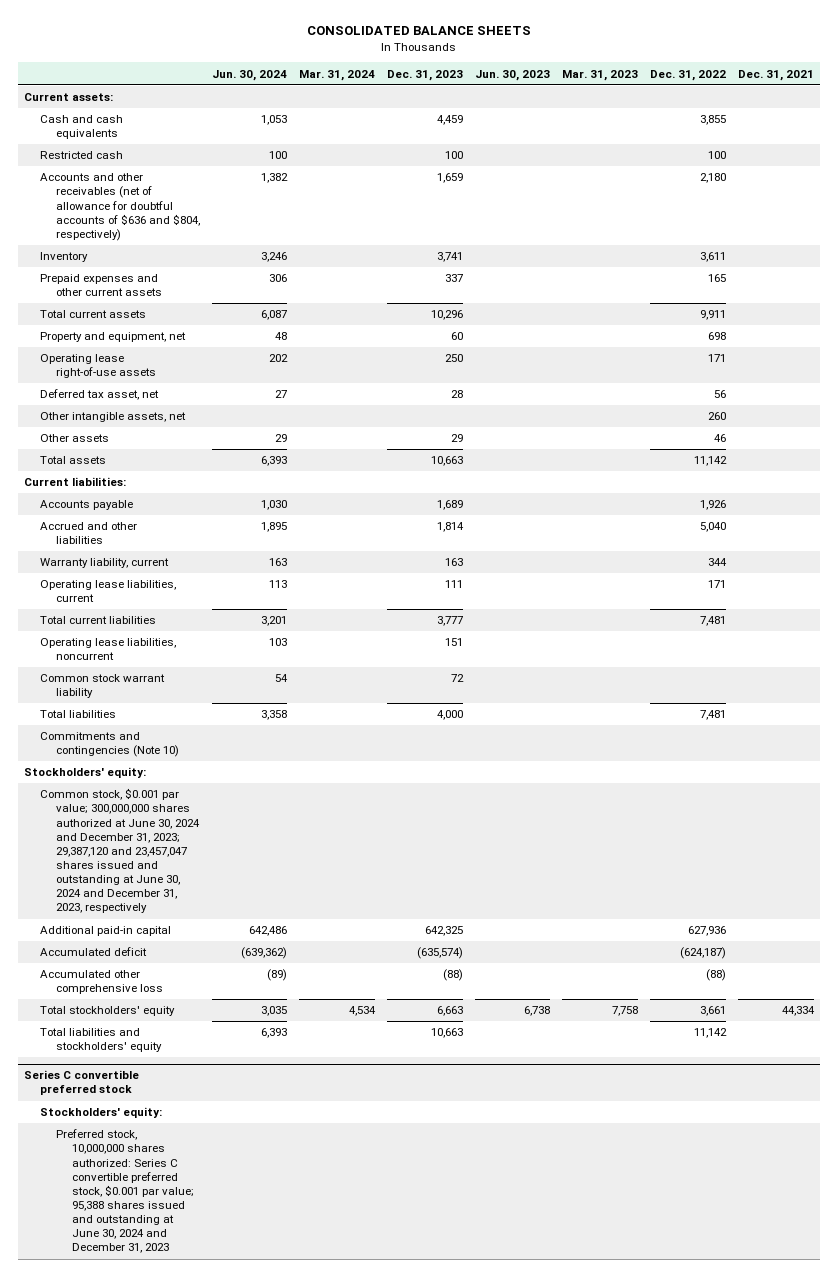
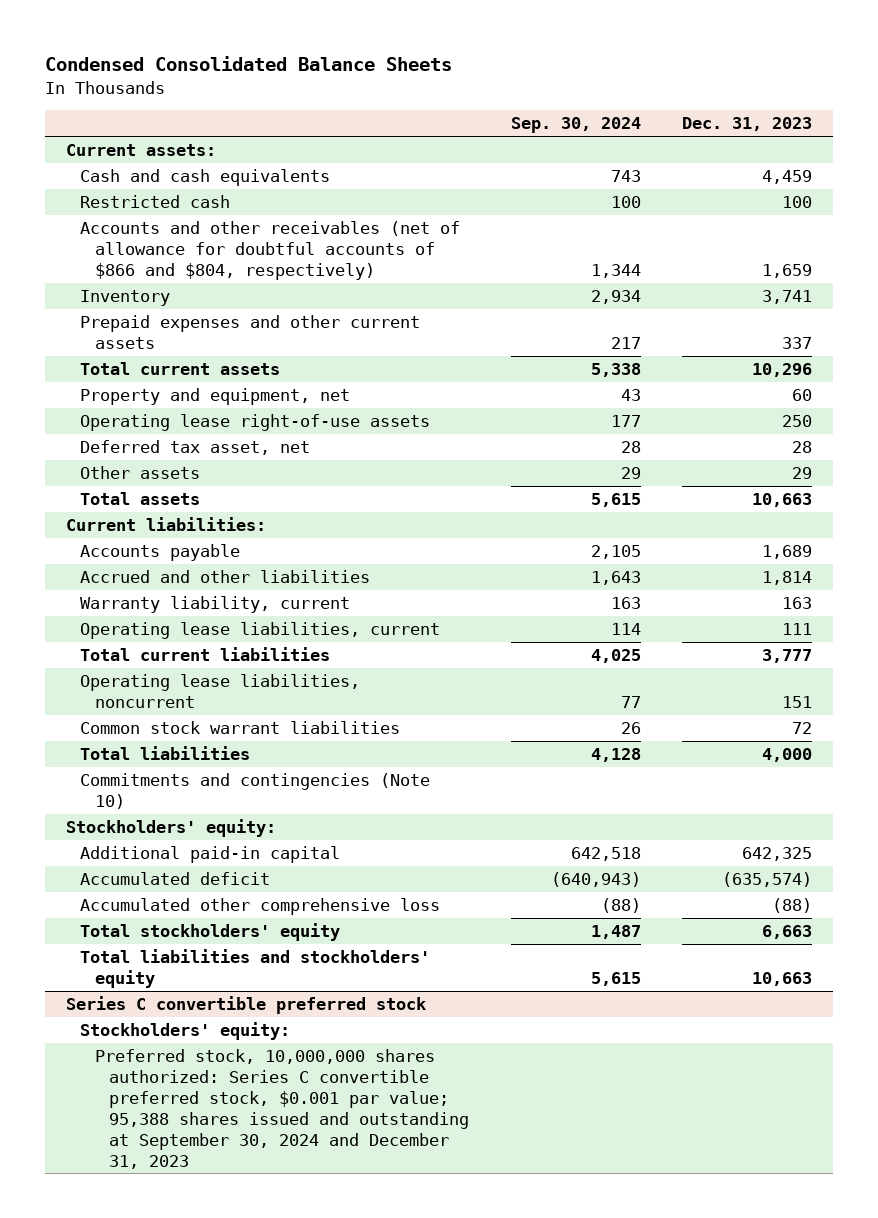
[306,26,531,36] CONSOLIDATED BALANCE SHEETS -> [45,56,453,72] Condensed Consolidated Balance Sheets
[212,69,288,81] Jun. 30, 2024 -> none
[299,69,376,81] Mar. 31, 2024 -> none
[475,69,551,81] Jun. 30, 2023 -> none
[562,69,639,81] Mar. 31, 2023 -> none
[650,69,727,81] Dec. 31, 2022 -> none
[738,69,815,81] Dec. 31, 2021 -> none
none -> [510,117,641,134] Sep. 30, 2024
[39,173,201,241] Accounts and other receivables (net of allowance for doubtful accounts of $636 and $804, respectively) -> [80,221,461,280] Accounts and other receivables (net of allowance for doubtful accounts of $866 and $804, respectively)
[39,412,186,423] Other intangible assets, net -> none
[39,674,165,699] Common stock warrant liability -> [80,721,401,735] Common stock warrant liabilities
[39,788,201,914] Common stock, $0.001 par value; 300,000,000 shares authorized at June 30, 2024 and December 31, 2023; 29,387,120 and 23,457,047 shares issued and outstanding at June 30, 2024 and December 31, 2023, respectively -> none
[56,1129,195,1254] Preferred stock, 10,000,000 shares authorized: Series C convertible preferred stock, $0.001 par value; 95,388 shares issued and outstanding at June 30, 2024 and December 31, 2023 -> [94,1049,470,1169] Preferred stock, 10,000,000 shares authorized: Series C convertible preferred stock, $0.001 par value; 95,388 shares issued and outstanding at September 30, 2024 and December 31, 2023

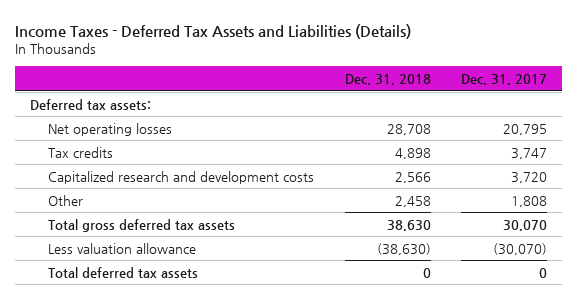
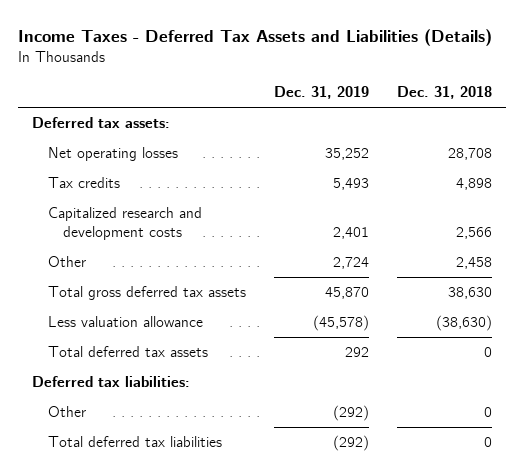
[461,74,548,86] Dec. 31, 2017 -> none
none -> [273,86,369,100] Dec. 31, 2019
none -> [32,376,191,388] Deferred tax liabilities:
none -> [47,406,86,418] Other
none -> [47,436,222,448] Total deferred tax liabilities

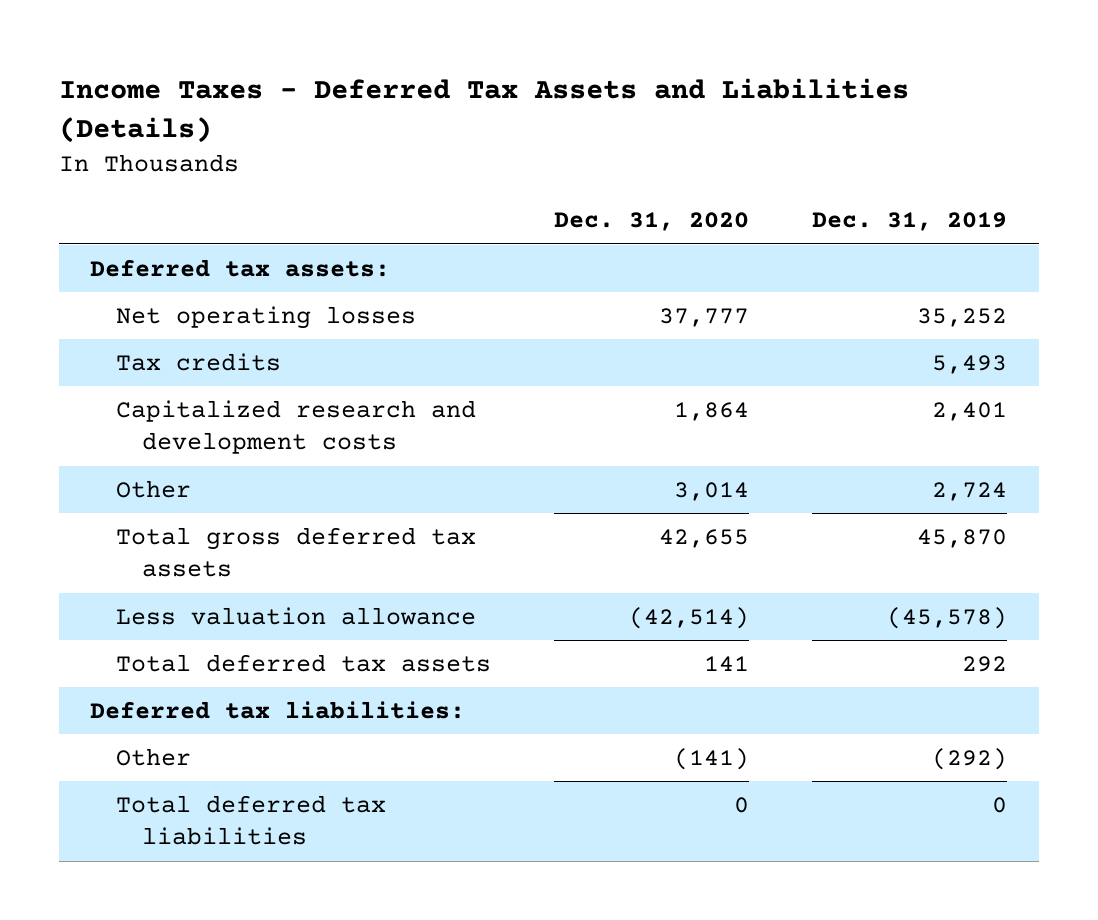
[397,86,493,100] Dec. 31, 2018 -> none
none -> [554,212,750,232] Dec. 31, 2020
[332,435,369,452] (292) -> [992,796,1008,813] 0

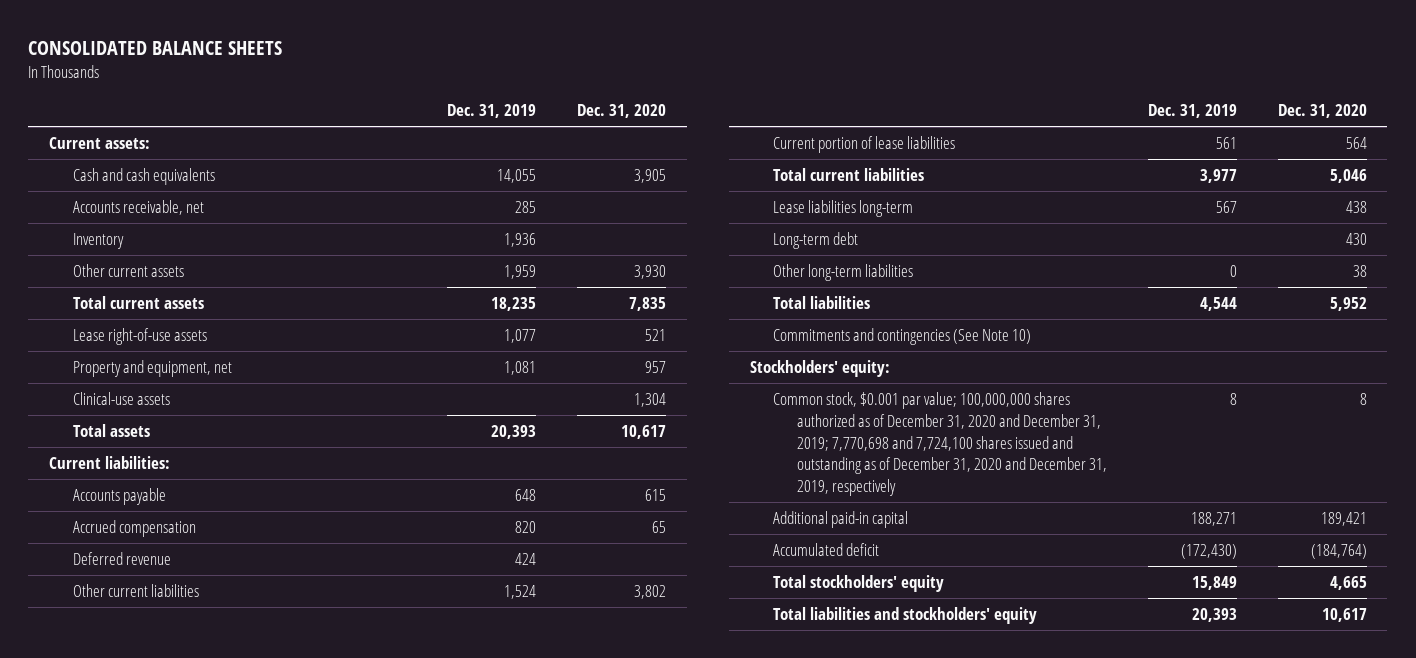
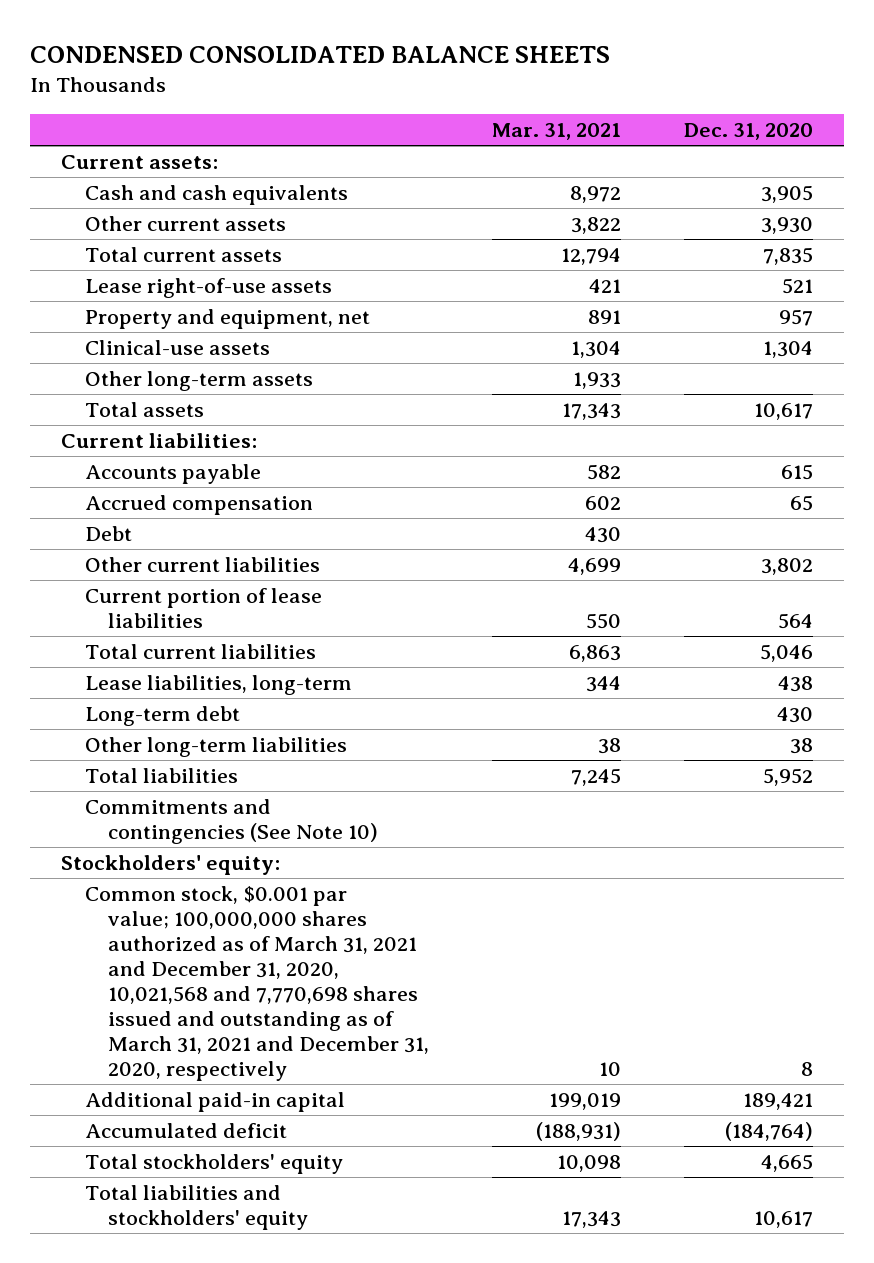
[28,40,283,55] CONSOLIDATED BALANCE SHEETS -> [29,46,610,64] CONDENSED CONSOLIDATED BALANCE SHEETS
[447,104,537,119] Dec. 31, 2019 -> none
none -> [492,123,622,141] Mar. 31, 2021
[72,200,204,216] Accounts receivable, net -> none
[72,233,124,250] Inventory -> none
none -> [84,370,313,391] Other long-term assets
[72,552,171,566] Deferred revenue -> none
none -> [84,525,132,541] Debt
[773,200,914,218] Lease liabilities long-term -> [84,674,352,695] Lease liabilities, long-term
[773,392,1108,497] Common stock, $0.001 par value; 100,000,000 shares authorized as of December 31, 2020 and December 31, 2019; 7,770,698 and 7,724,100 shares issued and outstanding as of December 31, 2020 and December 31, 2019, respectively -> [84,885,430,1082] Common stock, $0.001 par value; 100,000,000 shares authorized as of March 31, 2021 and December 31, 2020, 10,021,568 and 7,770,698 shares issued and outstanding as of March 31, 2021 and December 31, 2020, respectively

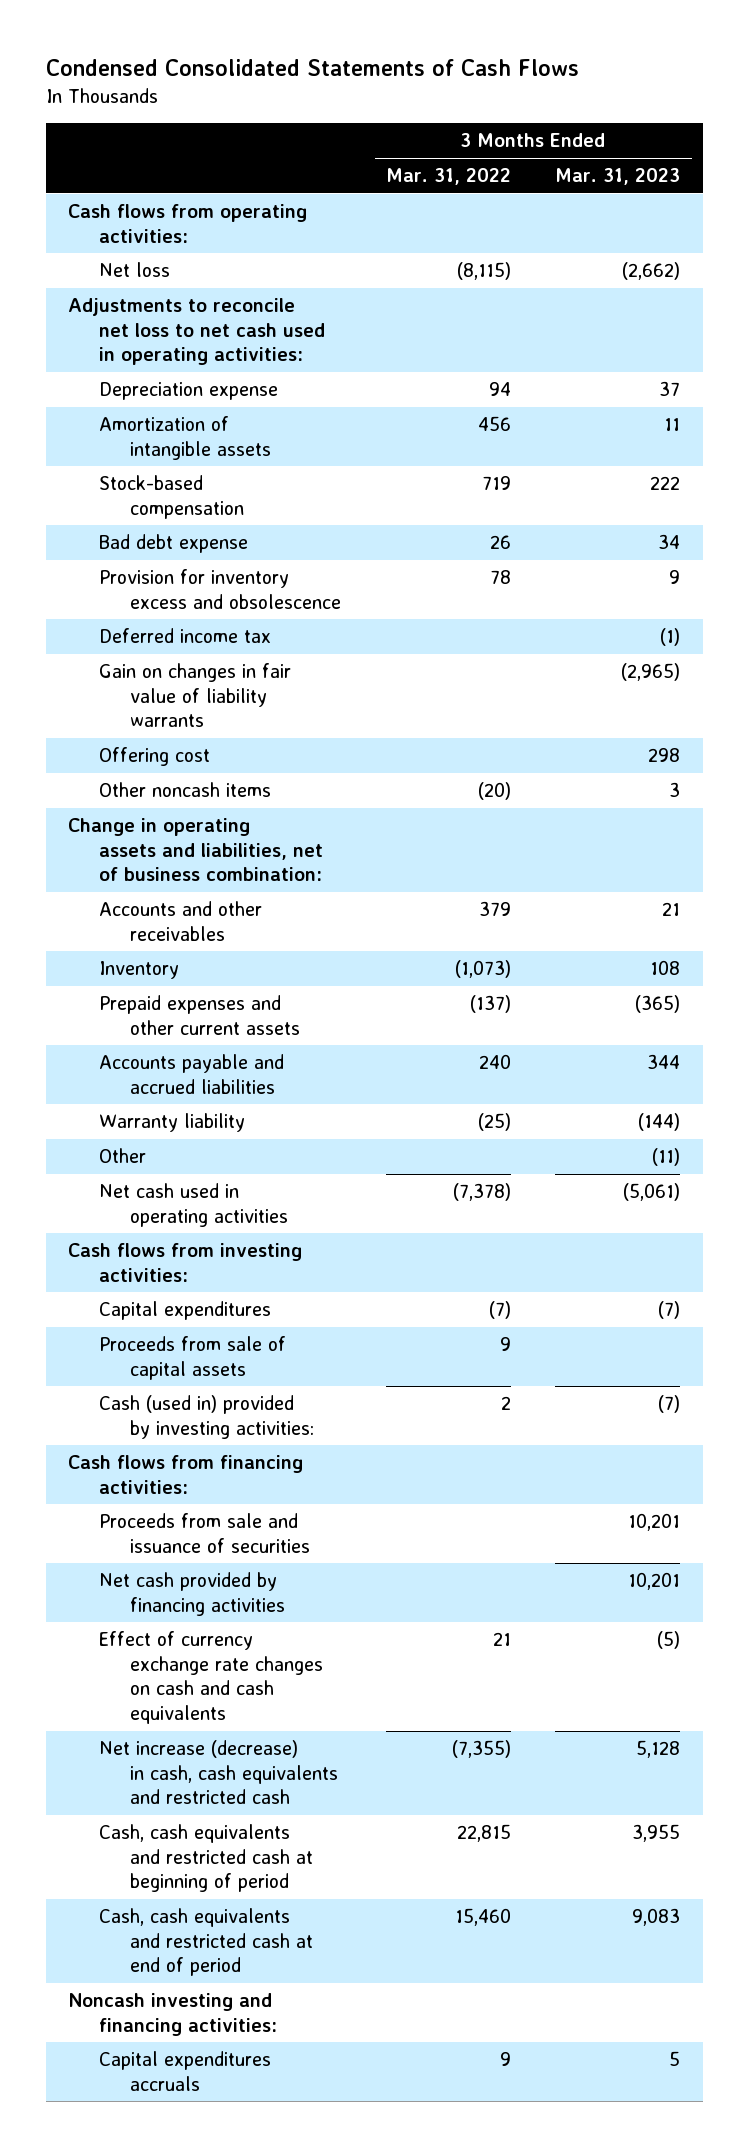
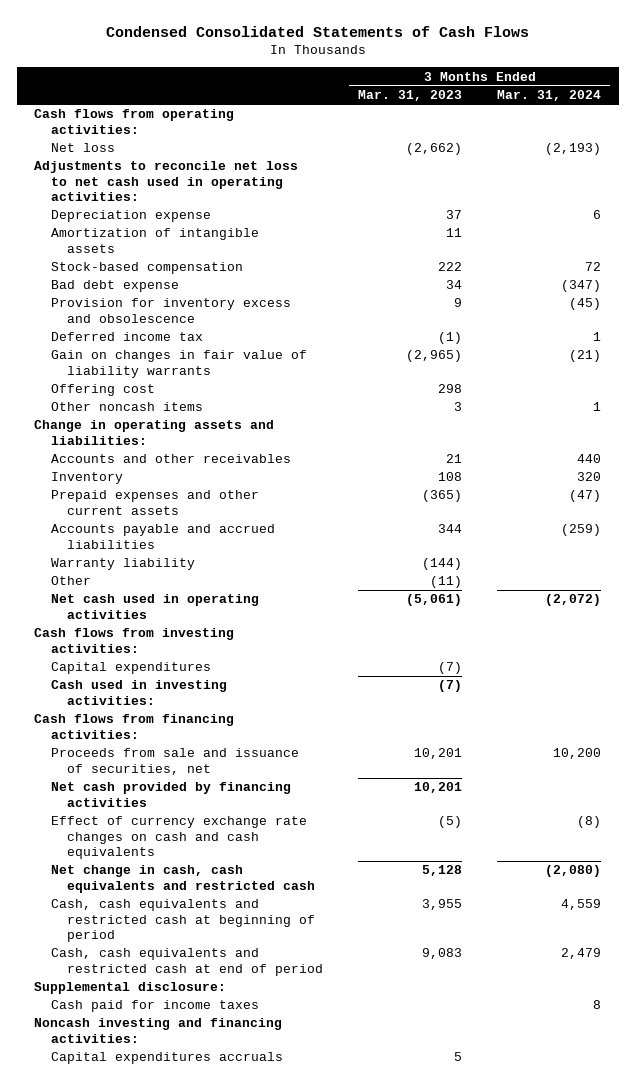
[385,168,511,186] Mar. 31, 2022 -> none
none -> [497,90,602,102] Mar. 31, 2024
[67,818,324,882] Change in operating assets and liabilities, net of business combination: -> [34,420,275,445] Change in operating assets and liabilities:
[99,1336,287,1380] Proceeds from sale of capital assets -> none
[99,1395,315,1439] Cash (used in) provided by investing activities: -> [50,680,227,705] Cash used in investing activities:
[99,1513,311,1553] Proceeds from sale and issuance of securities -> [50,748,299,775] Proceeds from sale and issuance of securities, net
[99,1740,339,1805] Net increase (decrease) in cash, cash equivalents and restricted cash -> [50,865,315,893] Net change in cash, cash equivalents and restricted cash
none -> [34,982,227,995] Supplemental disclosure:
none -> [50,1000,259,1013] Cash paid for income taxes

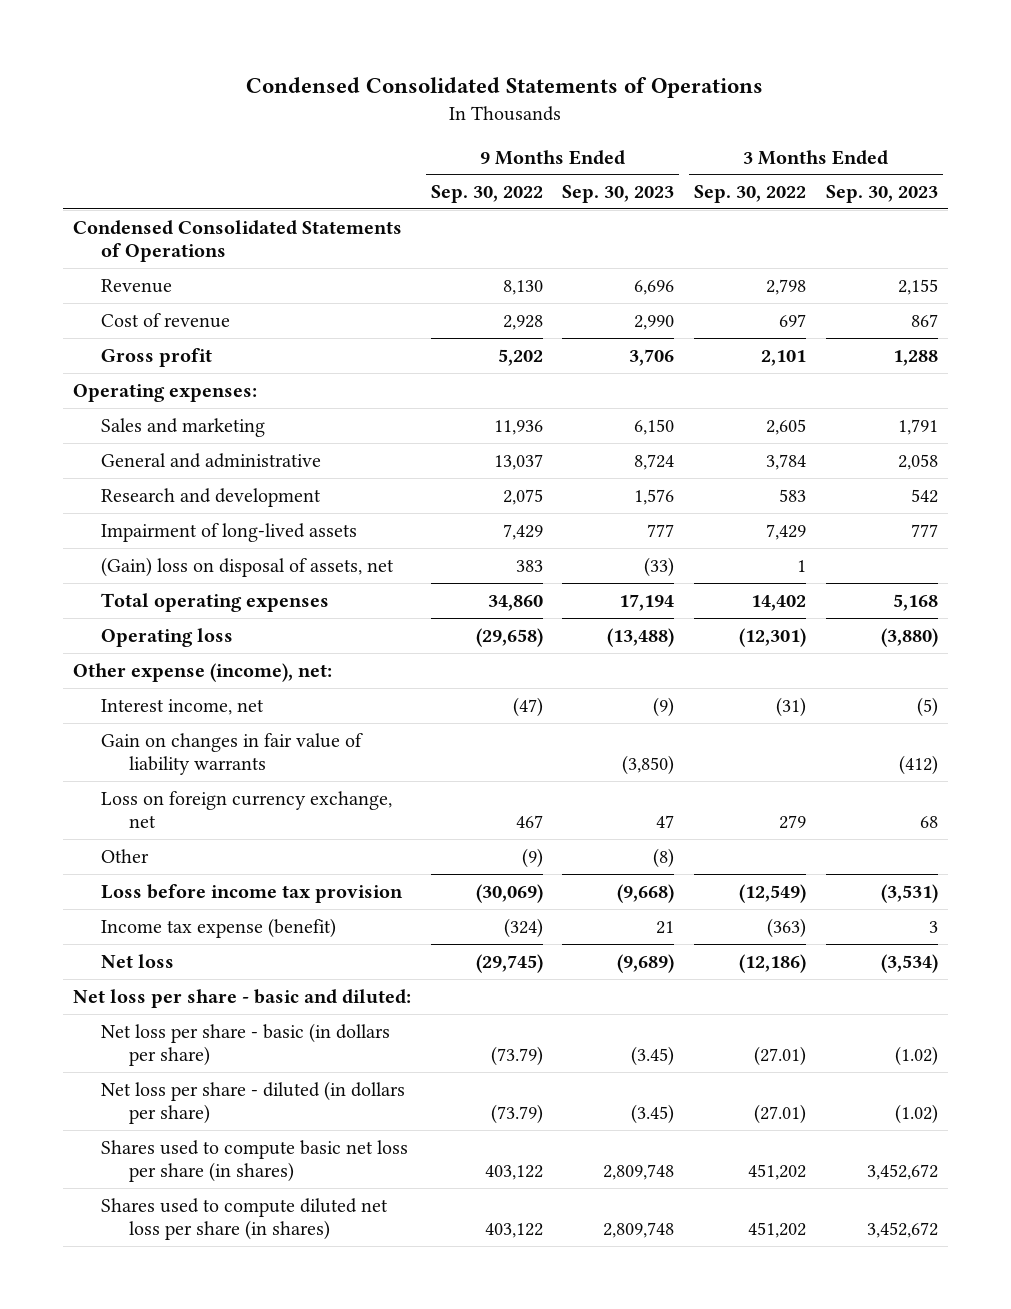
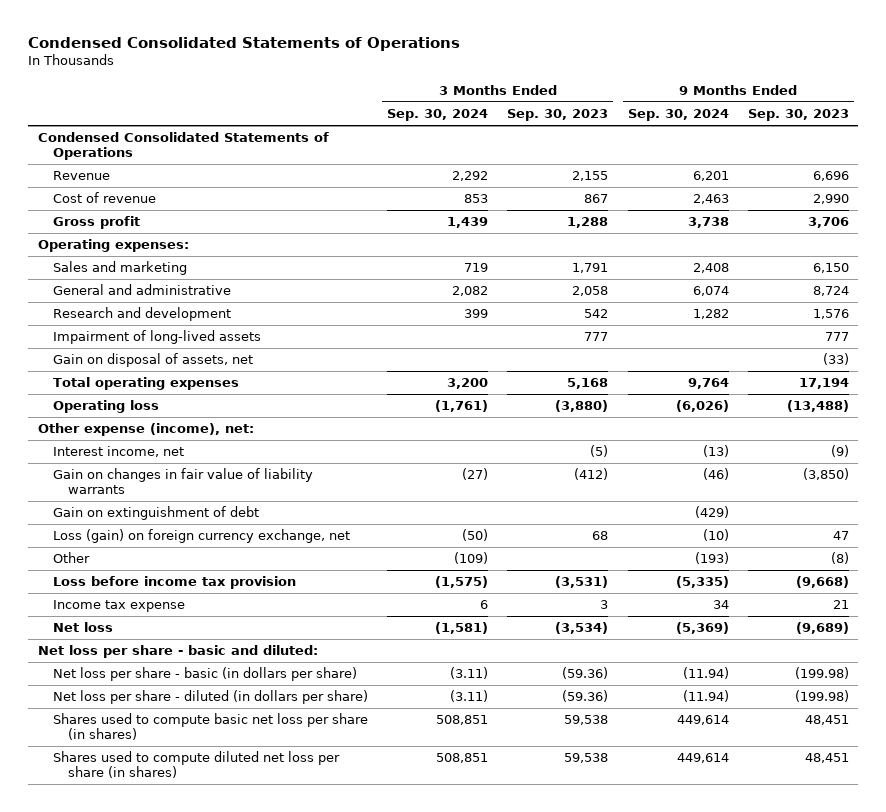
[430,185,543,204] Sep. 30, 2022 -> none
[694,185,807,204] Sep. 30, 2022 -> none
none -> [387,109,489,122] Sep. 30, 2024
none -> [627,109,729,122] Sep. 30, 2024
[100,556,394,577] (Gain) loss on disposal of assets, net -> [52,353,253,368] Gain on disposal of assets, net
none -> [52,506,259,521] Gain on extinguishment of debt
[100,790,392,829] Loss on foreign currency exchange, net -> [52,529,350,544] Loss (gain) on foreign currency exchange, net
[100,917,336,938] Income tax expense (benefit) -> [52,600,185,613] Income tax expense
[631,1046,675,1067] (3.45) -> [794,667,849,680] (199.98)
[895,1046,939,1067] (1.02) -> [562,667,609,680] (59.36)
[631,1104,675,1125] (3.45) -> [794,690,849,703] (199.98)
[895,1104,939,1125] (1.02) -> [562,690,609,703] (59.36)
[603,1164,675,1181] 2,809,748 -> [804,715,849,726] 48,451
[867,1164,939,1181] 3,452,672 -> [564,715,609,726] 59,538
[603,1222,675,1239] 2,809,748 -> [804,753,849,764] 48,451
[867,1222,939,1239] 3,452,672 -> [564,753,609,764] 59,538

